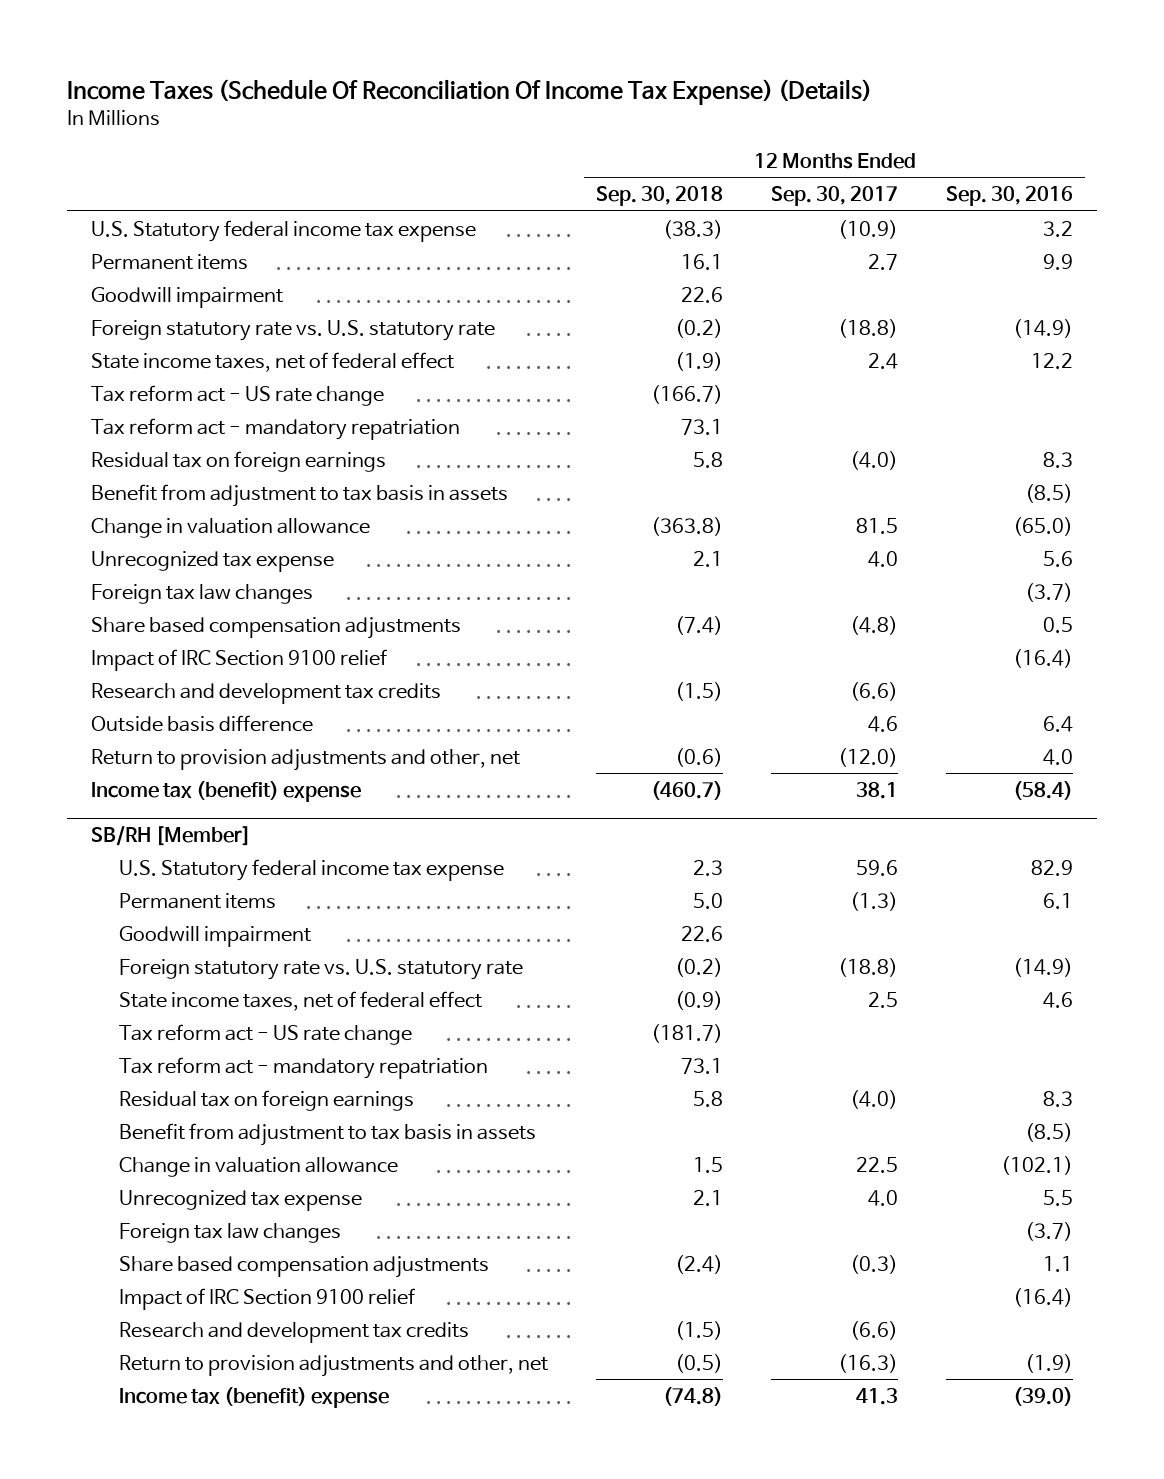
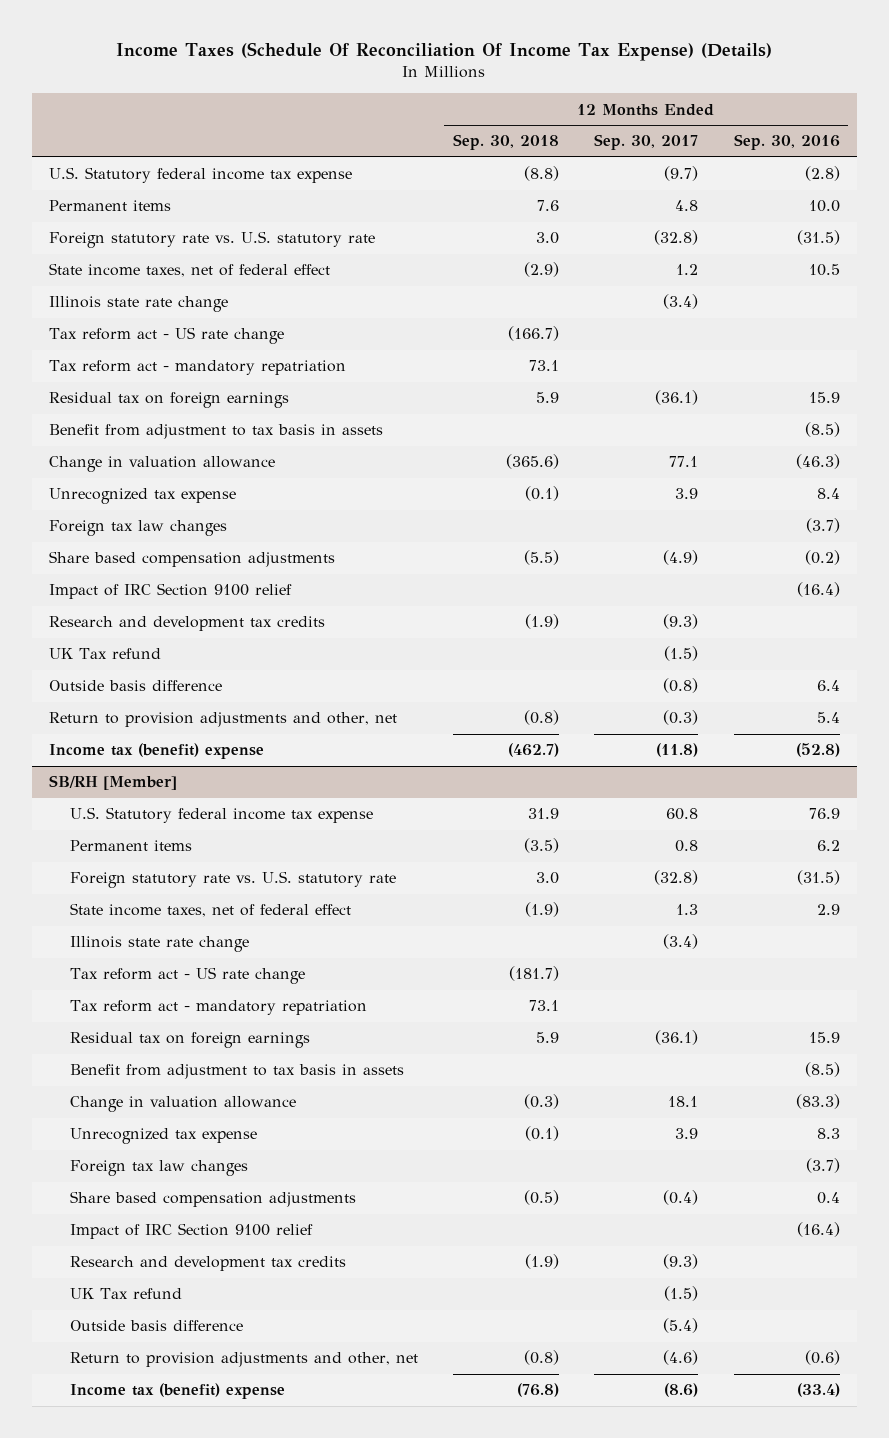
[90,286,283,308] Goodwill impairment -> none
[663,219,724,239] (38.3) -> [523,166,559,182] (8.8)
[838,219,899,239] (10.9) -> [664,166,699,182] (9.7)
[1042,220,1073,237] 3.2 -> [804,166,840,182] (2.8)
[681,253,724,270] 16.1 -> [536,200,559,212] 7.6
[868,253,899,270] 2.7 -> [675,200,699,212] 4.8
[1042,253,1073,270] 9.9 -> [808,200,840,213] 10.0
[675,318,724,338] (0.2) -> [535,232,559,245] 3.0
[838,318,899,338] (18.8) -> [654,230,699,246] (32.8)
[1012,318,1073,338] (14.9) -> [796,230,840,246] (31.5)
[675,351,724,371] (1.9) -> [523,262,559,278] (2.9)
[868,352,899,369] 2.4 -> [676,264,699,276] 1.2
[1030,352,1073,369] 12.2 -> [808,264,840,277] 10.5
none -> [49,296,229,313] Illinois state rate change
[693,451,724,468] 5.8 -> [535,392,559,404] 5.9
[850,450,899,470] (4.0) -> [655,390,699,406] (36.1)
[1042,451,1073,468] 8.3 -> [808,392,840,404] 15.9
[651,516,724,536] (363.8) -> [505,454,559,470] (365.6)
[856,517,899,534] 81.5 -> [669,456,699,468] 77.1
[1012,516,1073,536] (65.0) -> [795,454,840,470] (46.3)
[693,550,724,567] 2.1 -> [524,486,559,502] (0.1)
[868,550,899,567] 4.0 -> [675,488,699,500] 3.9
[1042,550,1073,567] 5.6 -> [816,488,840,500] 8.4
[675,615,724,635] (7.4) -> [523,550,559,566] (5.5)
[850,615,899,635] (4.8) -> [663,550,699,566] (4.9)
[1042,616,1073,633] 0.5 -> [804,550,840,566] (0.2)
[675,681,724,701] (1.5) -> [524,614,559,630] (1.9)
[850,681,899,701] (6.6) -> [663,614,699,630] (9.3)
none -> [49,648,162,660] UK Tax refund
[868,715,899,732] 4.6 -> [663,678,699,694] (0.8)
[675,747,724,767] (0.6) -> [523,710,559,726] (0.8)
[838,747,899,767] (12.0) -> [663,710,699,726] (0.3)
[1042,748,1073,765] 4.0 -> [816,712,840,724] 5.4
[651,780,724,800] (460.7) -> [507,743,559,758] (462.7)
[856,781,899,799] 38.1 -> [656,743,699,758] (11.8)
[1012,780,1073,800] (58.4) -> [795,743,840,758] (52.8)
[119,925,312,947] Goodwill impairment -> none
[693,859,724,876] 2.3 -> [527,808,559,820] 31.9
[856,859,899,876] 59.6 -> [666,808,699,821] 60.8
[1030,859,1073,876] 82.9 -> [808,808,840,820] 76.9
[693,892,724,909] 5.0 -> [523,838,559,854] (3.5)
[850,891,899,911] (1.3) -> [675,840,699,853] 0.8
[1042,892,1073,909] 6.1 -> [816,840,840,852] 6.2
[675,957,724,977] (0.2) -> [535,872,559,885] 3.0
[838,957,899,977] (18.8) -> [654,870,699,886] (32.8)
[1012,957,1073,977] (14.9) -> [796,870,840,886] (31.5)
[675,990,724,1010] (0.9) -> [524,902,559,918] (1.9)
[868,991,899,1008] 2.5 -> [676,904,699,916] 1.3
[1042,991,1073,1008] 4.6 -> [816,904,840,916] 2.9
none -> [69,936,249,953] Illinois state rate change
[693,1090,724,1107] 5.8 -> [535,1032,559,1044] 5.9
[850,1089,899,1109] (4.0) -> [655,1030,699,1046] (36.1)
[1042,1090,1073,1107] 8.3 -> [808,1032,840,1044] 15.9
[693,1156,724,1173] 1.5 -> [523,1094,559,1110] (0.3)
[856,1156,899,1173] 22.5 -> [668,1096,699,1108] 18.1
[1000,1155,1073,1175] (102.1) -> [795,1094,840,1110] (83.3)
[693,1189,724,1206] 2.1 -> [524,1126,559,1142] (0.1)
[868,1189,899,1206] 4.0 -> [675,1128,699,1140] 3.9
[1042,1189,1073,1206] 5.5 -> [816,1128,840,1140] 8.3
[675,1254,724,1274] (2.4) -> [523,1190,559,1206] (0.5)
[850,1254,899,1274] (0.3) -> [663,1190,699,1206] (0.4)
[1042,1255,1073,1272] 1.1 -> [816,1192,840,1205] 0.4
[675,1320,724,1340] (1.5) -> [524,1254,559,1270] (1.9)
[850,1320,899,1340] (6.6) -> [663,1254,699,1270] (9.3)
none -> [69,1288,182,1300] UK Tax refund
none -> [69,1320,243,1332] Outside basis difference
[675,1353,724,1373] (0.5) -> [523,1350,559,1366] (0.8)
[838,1353,899,1373] (16.3) -> [663,1350,699,1366] (4.6)
[1024,1353,1073,1373] (1.9) -> [804,1350,840,1366] (0.6)
[663,1386,724,1406] (74.8) -> [516,1383,559,1398] (76.8)
[856,1387,899,1405] 41.3 -> [664,1383,699,1398] (8.6)
[1012,1386,1073,1406] (39.0) -> [796,1383,840,1398] (33.4)

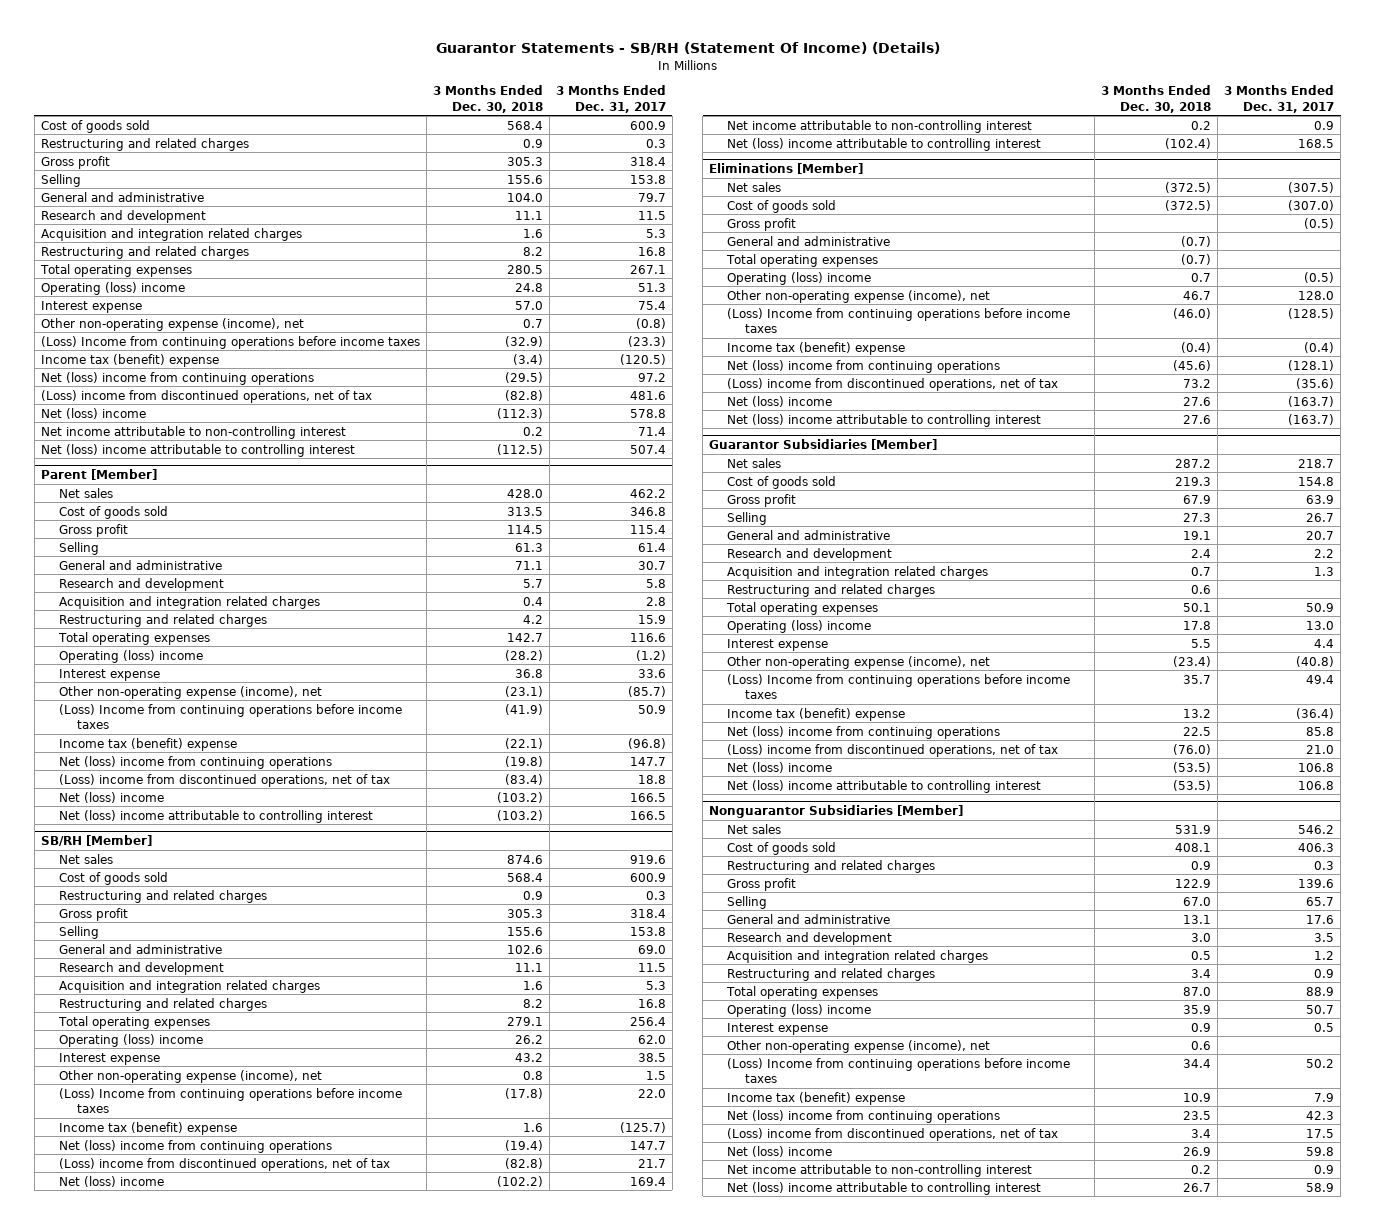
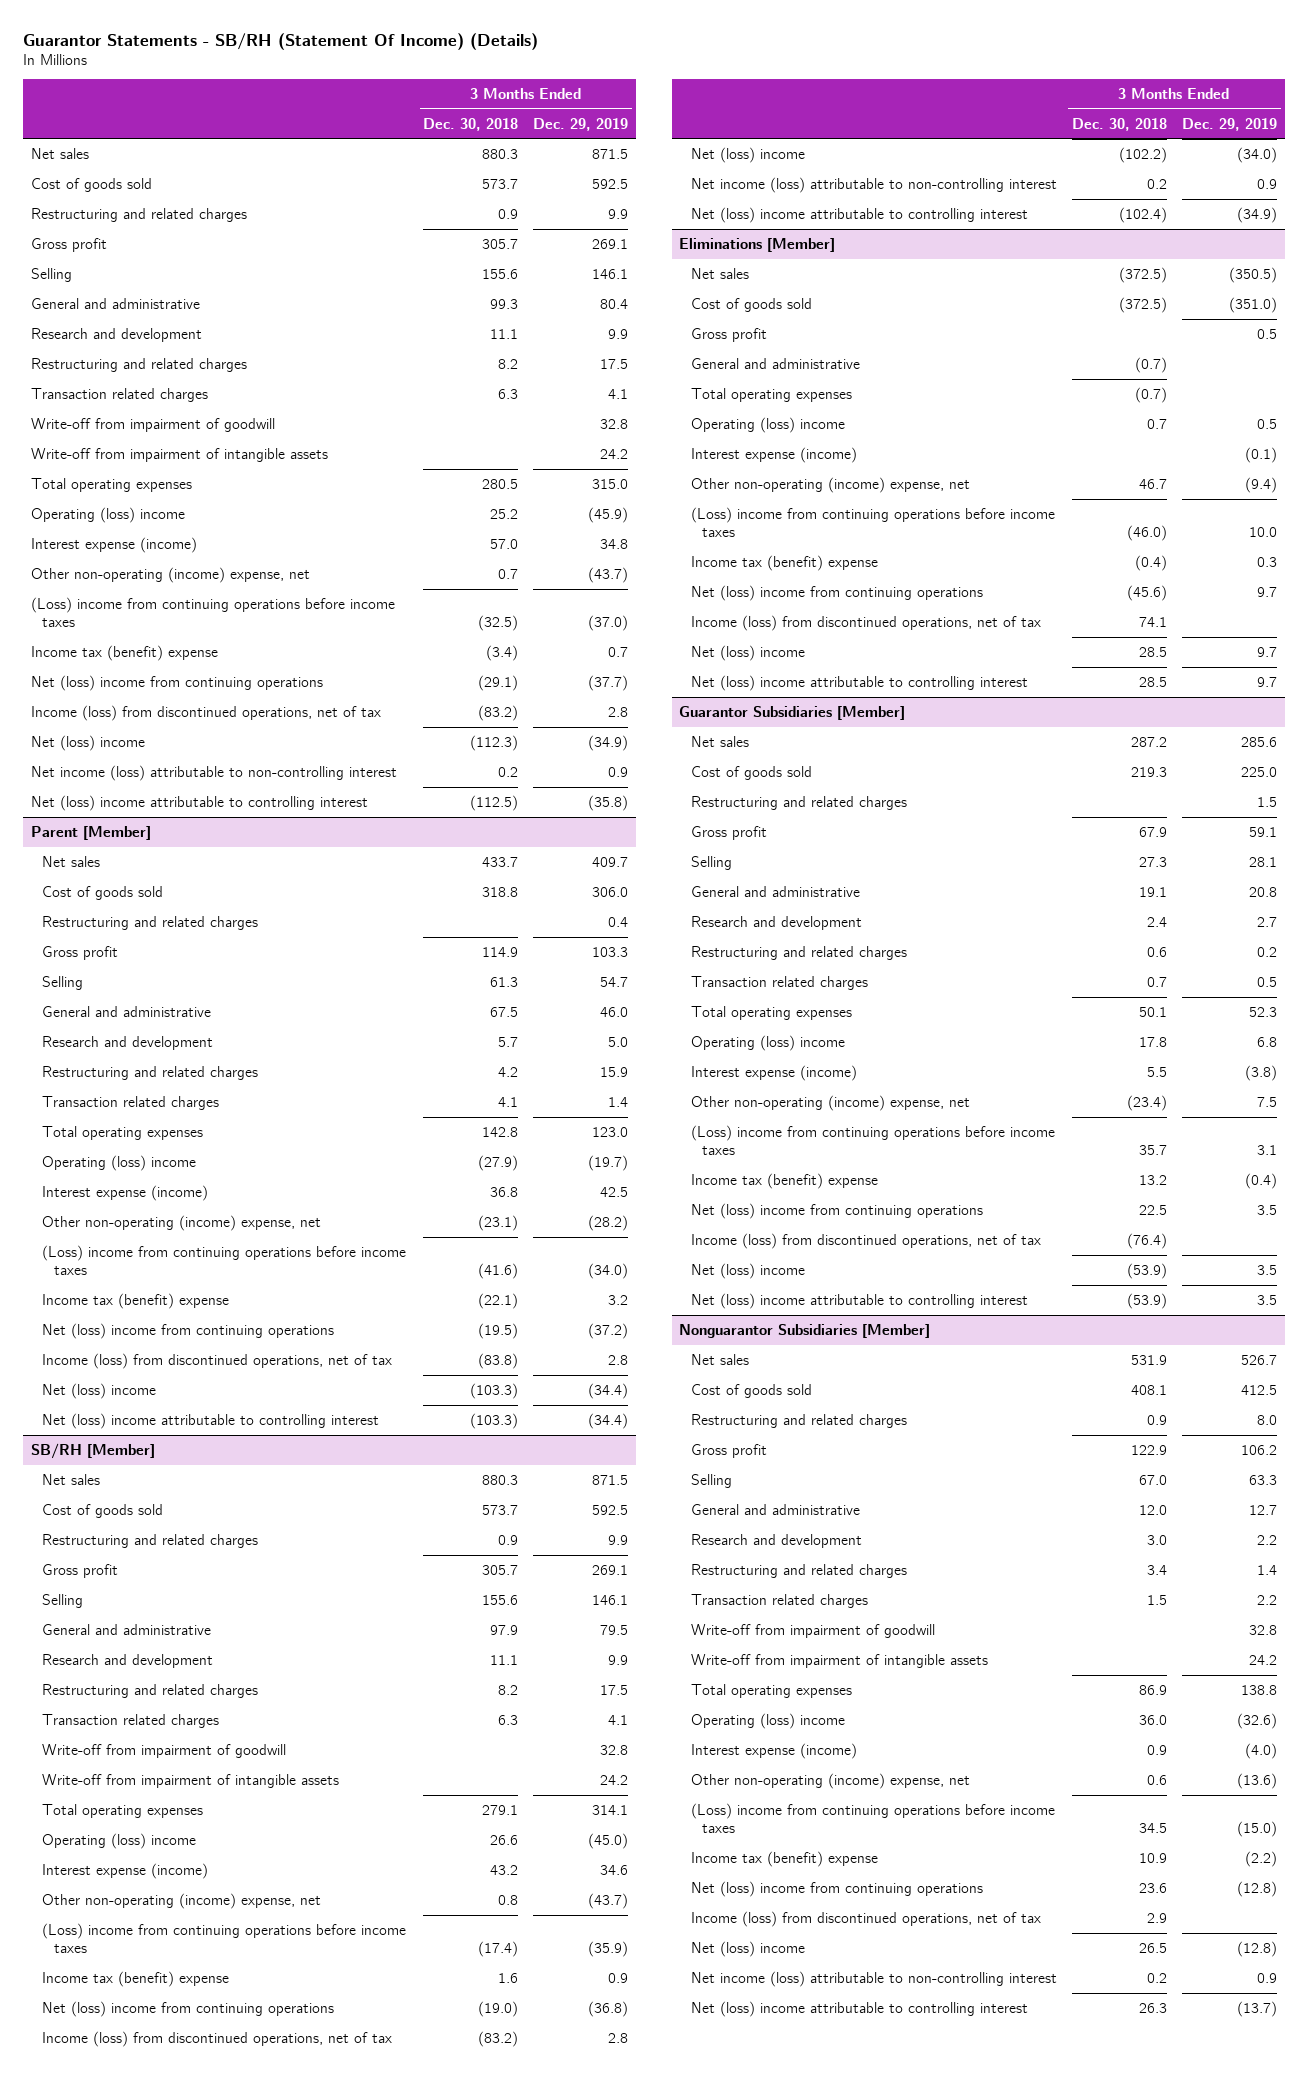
[555,85,666,113] 3 Months Ended Dec. 31, 2017 -> none
none -> [533,117,629,131] Dec. 29, 2019
none -> [30,147,89,159] Net sales
[506,120,543,130] 568.4 -> [482,178,519,189] 573.7
[506,156,543,166] 305.3 -> [482,238,519,249] 305.7
[506,192,543,202] 104.0 -> [490,298,519,309] 99.3
[40,227,302,241] Acquisition and integration related charges -> none
none -> [30,387,208,402] Transaction related charges
none -> [30,417,275,432] Write-off from impairment of goodwill
none -> [30,447,328,462] Write-off from impairment of intangible assets
[514,282,543,292] 24.8 -> [490,508,519,519] 25.2
[40,300,142,313] Interest expense -> [30,536,197,553] Interest expense (income)
[40,317,304,331] Other non-operating expense (income), net -> [30,566,310,583] Other non-operating (income) expense, net
[40,335,420,349] (Loss) Income from continuing operations before income taxes -> [30,596,395,627] (Loss) income from continuing operations before income taxes
[504,335,543,347] (32.9) -> [478,614,519,631] (32.5)
[504,371,543,383] (29.5) -> [478,674,519,691] (29.1)
[40,389,372,403] (Loss) income from discontinued operations, net of tax -> [30,704,381,721] Income (loss) from discontinued operations, net of tax
[504,389,543,401] (82.8) -> [478,704,519,721] (83.2)
[40,425,346,439] Net income attributable to non-controlling interest -> [30,764,397,781] Net income (loss) attributable to non-controlling interest
[506,488,543,498] 428.0 -> [482,856,519,867] 433.7
[506,506,543,516] 313.5 -> [482,886,519,897] 318.8
none -> [42,915,259,930] Restructuring and related charges
[506,524,543,534] 114.5 -> [482,946,519,957] 114.9
[514,560,543,570] 71.1 -> [490,1006,519,1017] 67.5
[58,595,320,609] Acquisition and integration related charges -> none
none -> [42,1095,220,1110] Transaction related charges
[506,632,543,642] 142.7 -> [482,1126,519,1137] 142.8
[504,649,543,661] (28.2) -> [478,1154,519,1171] (27.9)
[58,668,160,681] Interest expense -> [42,1184,209,1201] Interest expense (income)
[58,685,322,699] Other non-operating expense (income), net -> [42,1214,322,1231] Other non-operating (income) expense, net
[58,703,402,729] (Loss) Income from continuing operations before income taxes -> [42,1244,407,1275] (Loss) income from continuing operations before income taxes
[504,703,543,715] (41.9) -> [478,1262,519,1279] (41.6)
[504,755,543,767] (19.8) -> [478,1322,519,1339] (19.5)
[58,773,390,787] (Loss) income from discontinued operations, net of tax -> [42,1352,393,1369] Income (loss) from discontinued operations, net of tax
[504,773,543,785] (83.4) -> [478,1352,519,1369] (83.8)
[496,791,543,803] (103.2) -> [470,1382,519,1399] (103.3)
[496,809,543,821] (103.2) -> [470,1412,519,1429] (103.3)
[506,854,543,864] 874.6 -> [482,1474,519,1485] 880.3
[506,872,543,882] 568.4 -> [482,1504,519,1515] 573.7
[506,908,543,918] 305.3 -> [482,1564,519,1575] 305.7
[506,944,543,954] 102.6 -> [490,1624,519,1635] 97.9
[58,979,320,993] Acquisition and integration related charges -> none
none -> [42,1713,220,1728] Transaction related charges
none -> [42,1743,287,1758] Write-off from impairment of goodwill
none -> [42,1773,340,1788] Write-off from impairment of intangible assets
[514,1034,543,1044] 26.2 -> [490,1834,519,1845] 26.6
[58,1052,160,1065] Interest expense -> [42,1862,209,1879] Interest expense (income)
[58,1069,322,1083] Other non-operating expense (income), net -> [42,1892,322,1909] Other non-operating (income) expense, net
[58,1087,402,1113] (Loss) Income from continuing operations before income taxes -> [42,1922,407,1953] (Loss) income from continuing operations before income taxes
[504,1087,543,1099] (17.8) -> [478,1940,519,1957] (17.4)
[504,1139,543,1151] (19.4) -> [478,2000,519,2017] (19.0)
[58,1157,390,1171] (Loss) income from discontinued operations, net of tax -> [42,2030,393,2047] Income (loss) from discontinued operations, net of tax
[504,1157,543,1169] (82.8) -> [478,2030,519,2047] (83.2)
[727,119,1033,133] Net income attributable to non-controlling interest -> [690,176,1057,193] Net income (loss) attributable to non-controlling interest
none -> [690,446,857,463] Interest expense (income)
[727,289,991,303] Other non-operating expense (income), net -> [690,476,970,493] Other non-operating (income) expense, net
[727,307,1071,333] (Loss) Income from continuing operations before income taxes -> [690,506,1055,537] (Loss) income from continuing operations before income taxes
[727,377,1059,391] (Loss) income from discontinued operations, net of tax -> [690,614,1041,631] Income (loss) from discontinued operations, net of tax
[1183,378,1212,388] 73.2 -> [1138,616,1167,627] 74.1
[1183,396,1212,406] 27.6 -> [1138,646,1167,657] 28.5
[1183,414,1212,424] 27.6 -> [1138,676,1167,687] 28.5
none -> [690,795,907,810] Restructuring and related charges
[727,565,989,579] Acquisition and integration related charges -> none
none -> [690,975,868,990] Transaction related charges
[727,638,829,651] Interest expense -> [690,1064,857,1081] Interest expense (income)
[727,655,991,669] Other non-operating expense (income), net -> [690,1094,970,1111] Other non-operating (income) expense, net
[727,673,1071,699] (Loss) Income from continuing operations before income taxes -> [690,1124,1055,1155] (Loss) income from continuing operations before income taxes
[727,743,1059,757] (Loss) income from discontinued operations, net of tax -> [690,1232,1041,1249] Income (loss) from discontinued operations, net of tax
[1173,743,1212,755] (76.0) -> [1126,1232,1167,1249] (76.4)
[1173,761,1212,773] (53.5) -> [1126,1262,1167,1279] (53.9)
[1173,779,1212,791] (53.5) -> [1126,1292,1167,1309] (53.9)
[1183,914,1212,924] 13.1 -> [1138,1504,1167,1515] 12.0
[727,949,989,963] Acquisition and integration related charges -> none
none -> [690,1593,868,1608] Transaction related charges
none -> [690,1623,935,1638] Write-off from impairment of goodwill
none -> [690,1653,988,1668] Write-off from impairment of intangible assets
[1183,986,1212,996] 87.0 -> [1138,1684,1167,1695] 86.9
[1183,1004,1212,1014] 35.9 -> [1138,1714,1167,1725] 36.0
[727,1022,829,1035] Interest expense -> [690,1742,857,1759] Interest expense (income)
[727,1039,991,1053] Other non-operating expense (income), net -> [690,1772,970,1789] Other non-operating (income) expense, net
[727,1057,1071,1083] (Loss) Income from continuing operations before income taxes -> [690,1802,1055,1833] (Loss) income from continuing operations before income taxes
[1183,1058,1212,1068] 34.4 -> [1138,1822,1167,1833] 34.5
[1183,1110,1212,1120] 23.5 -> [1138,1882,1167,1893] 23.6
[727,1127,1059,1141] (Loss) income from discontinued operations, net of tax -> [690,1910,1041,1927] Income (loss) from discontinued operations, net of tax
[1191,1128,1212,1138] 3.4 -> [1146,1912,1167,1923] 2.9
[1183,1146,1212,1156] 26.9 -> [1138,1942,1167,1953] 26.5
[727,1163,1033,1177] Net income attributable to non-controlling interest -> [690,1970,1057,1987] Net income (loss) attributable to non-controlling interest
[1183,1182,1212,1192] 26.7 -> [1138,2002,1167,2013] 26.3

